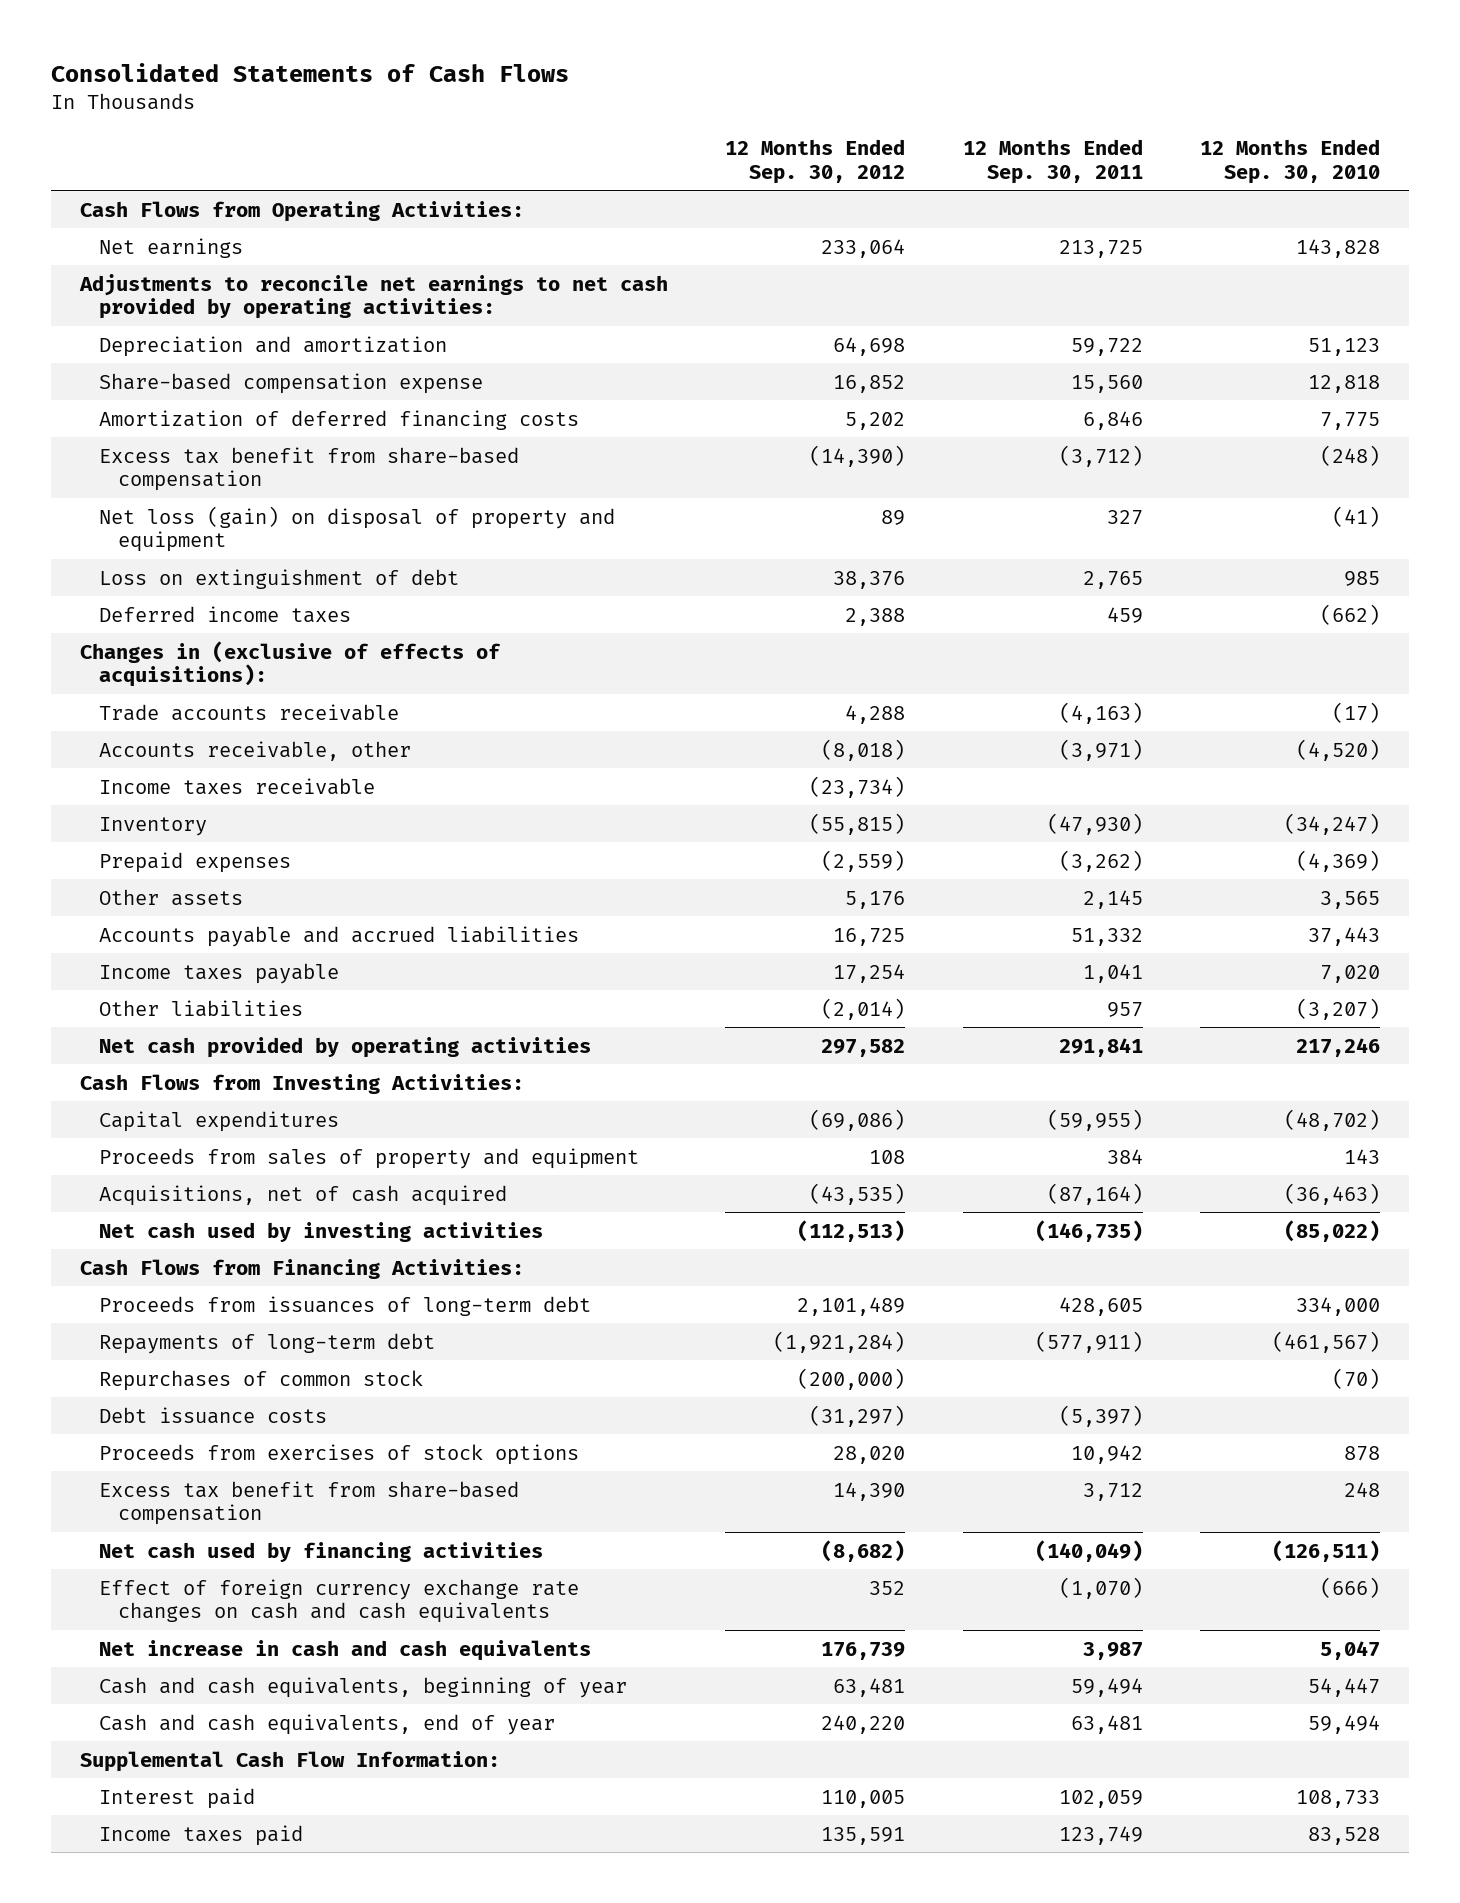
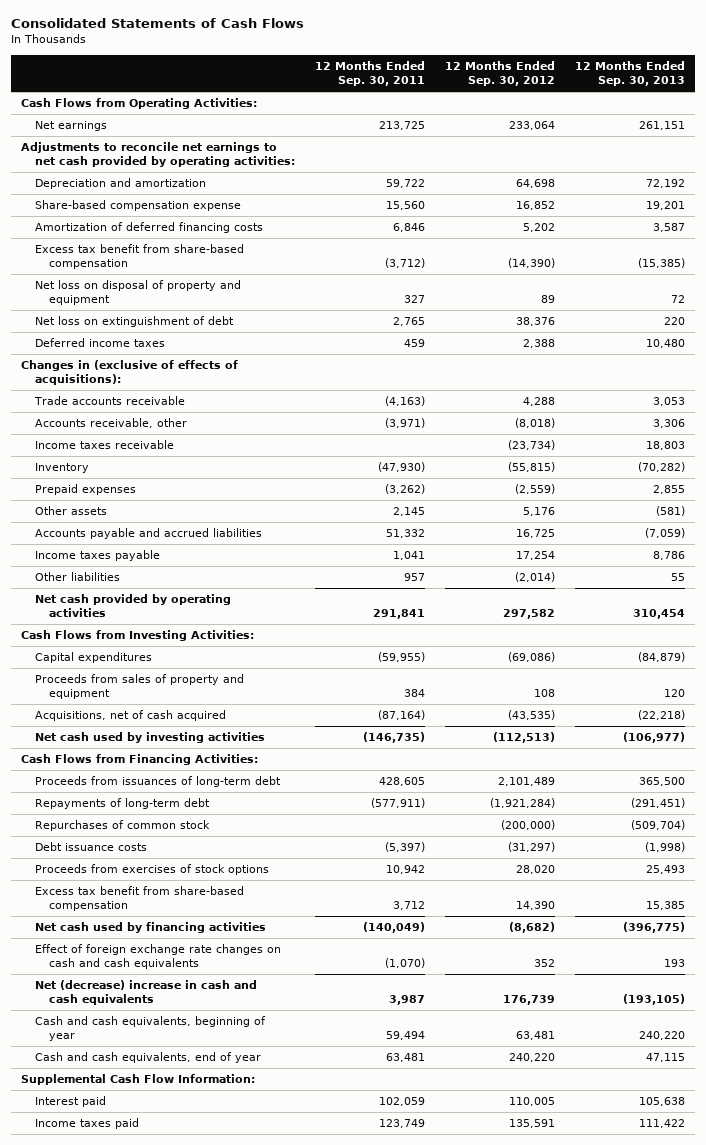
[1199,139,1380,184] 12 Months Ended Sep. 30, 2010 -> none
none -> [575,60,686,87] 12 Months Ended Sep. 30, 2013
[98,505,615,553] Net loss (gain) on disposal of property and equipment -> [35,280,242,306] Net loss on disposal of property and equipment
[98,568,459,589] Loss on extinguishment of debt -> [35,316,235,328] Net loss on extinguishment of debt
[98,1578,579,1624] Effect of foreign currency exchange rate changes on cash and cash equivalents -> [35,944,282,970] Effect of foreign exchange rate changes on cash and cash equivalents
[98,1639,591,1661] Net increase in cash and cash equivalents -> [35,980,258,1006] Net (decrease) increase in cash and cash equivalents

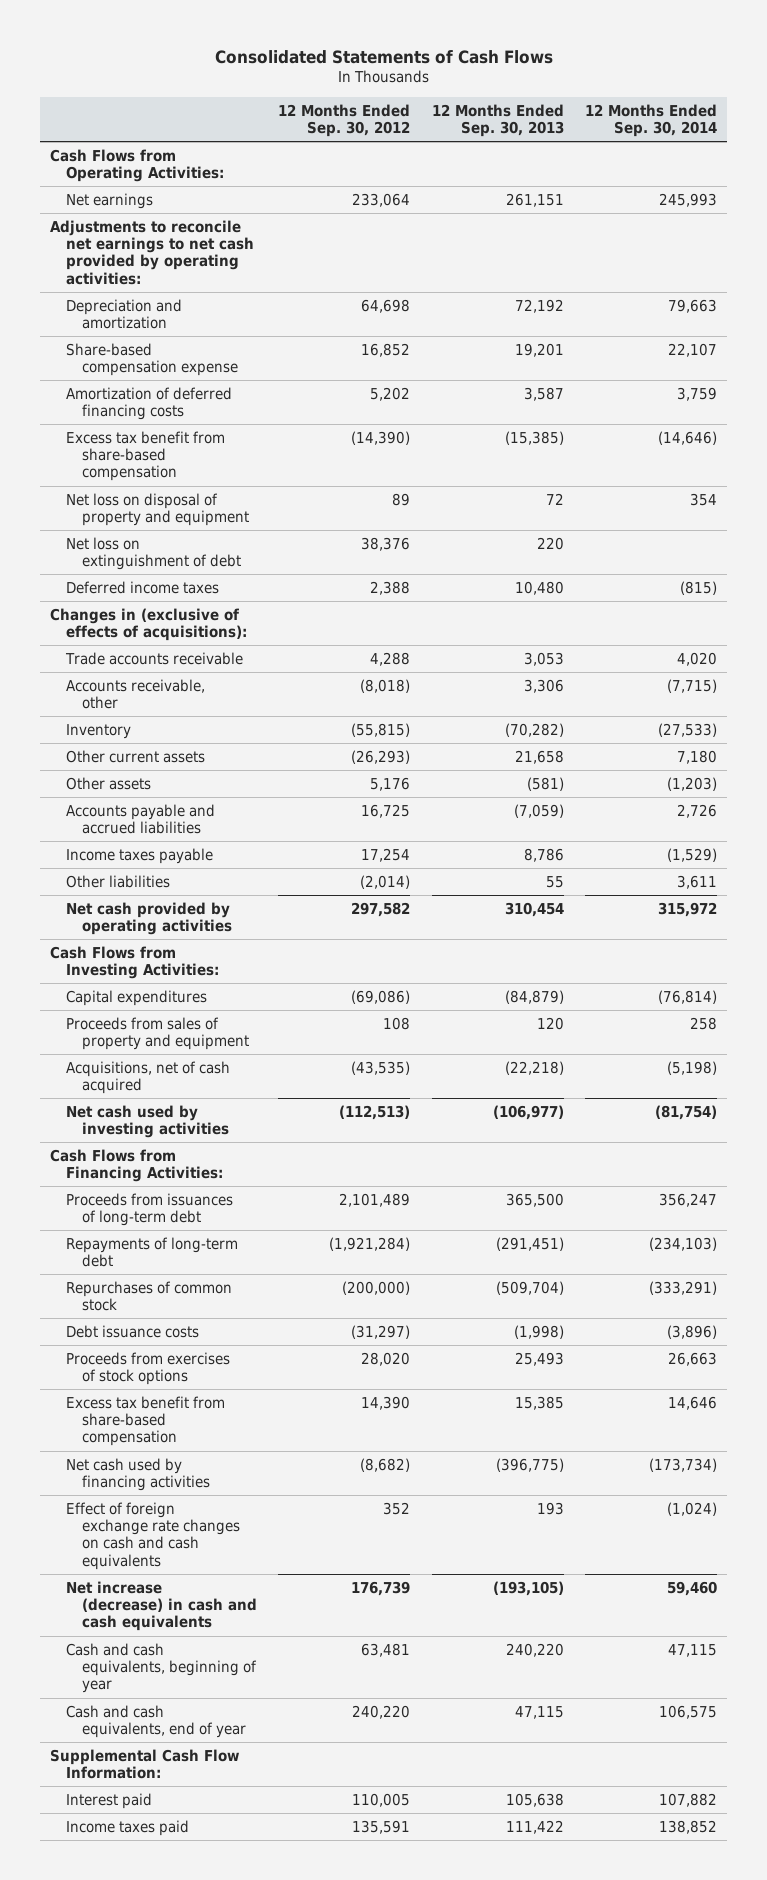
[315,60,426,87] 12 Months Ended Sep. 30, 2011 -> none
none -> [584,103,717,138] 12 Months Ended Sep. 30, 2014
[35,440,175,450] Income taxes receivable -> none
[35,484,137,496] Prepaid expenses -> none
none -> [66,749,206,763] Other current assets
[35,980,258,1006] Net (decrease) increase in cash and cash equivalents -> [66,1580,258,1632] Net increase (decrease) in cash and cash equivalents

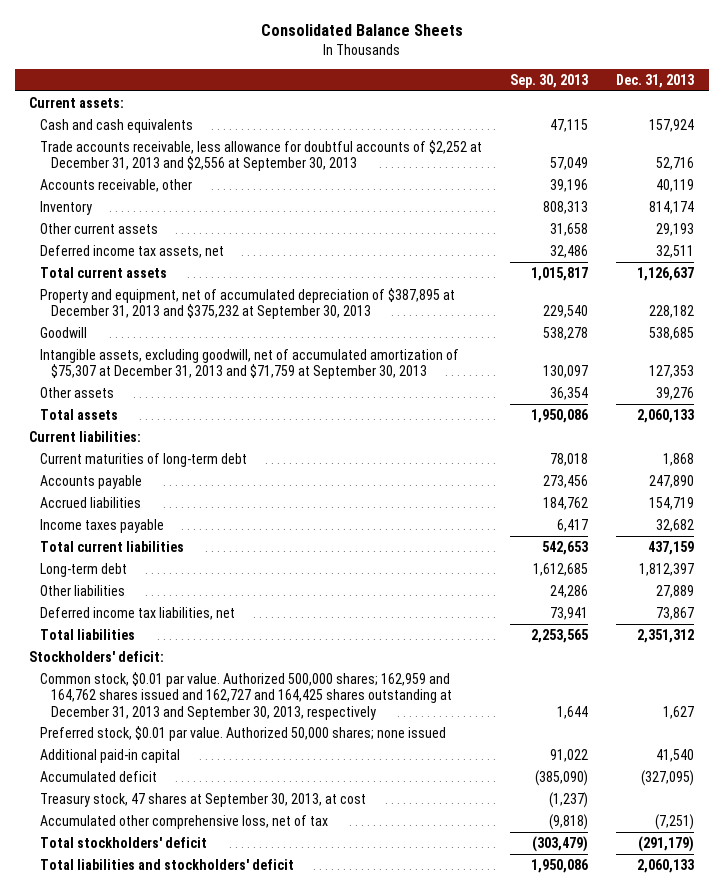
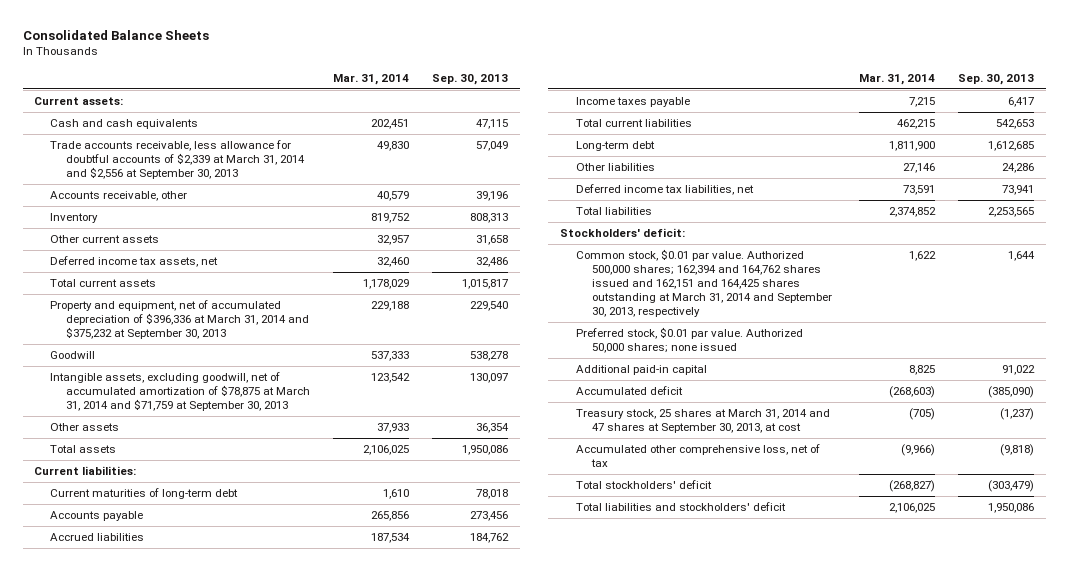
[616,73,695,88] Dec. 31, 2013 -> none
none -> [333,73,410,85] Mar. 31, 2014
[39,139,482,172] Trade accounts receivable, less allowance for doubtful accounts of $2,252 at December 31, 2013 and $2,556 at September 30, 2013 -> [49,140,305,180] Trade accounts receivable, less allowance for doubtful accounts of $2,339 at March 31, 2014 and $2,556 at September 30, 2013
[39,287,455,320] Property and equipment, net of accumulated depreciation of $387,895 at December 31, 2013 and $375,232 at September 30, 2013 -> [49,300,309,340] Property and equipment, net of accumulated depreciation of $396,336 at March 31, 2014 and $375,232 at September 30, 2013
[39,348,459,380] Intangible assets, excluding goodwill, net of accumulated amortization of $75,307 at December 31, 2013 and $71,759 at September 30, 2013 -> [49,372,310,412] Intangible assets, excluding goodwill, net of accumulated amortization of $78,875 at March 31, 2014 and $71,759 at September 30, 2013
[39,671,452,720] Common stock, $0.01 par value. Authorized 500,000 shares; 162,959 and 164,762 shares issued and 162,727 and 164,425 shares outstanding at December 31, 2013 and September 30, 2013, respectively -> [575,249,832,318] Common stock, $0.01 par value. Authorized 500,000 shares; 162,394 and 164,762 shares issued and 162,151 and 164,425 shares outstanding at March 31, 2014 and September 30, 2013, respectively
[39,792,366,807] Treasury stock, 47 shares at September 30, 2013, at cost -> [575,409,830,434] Treasury stock, 25 shares at March 31, 2014 and 47 shares at September 30, 2013, at cost

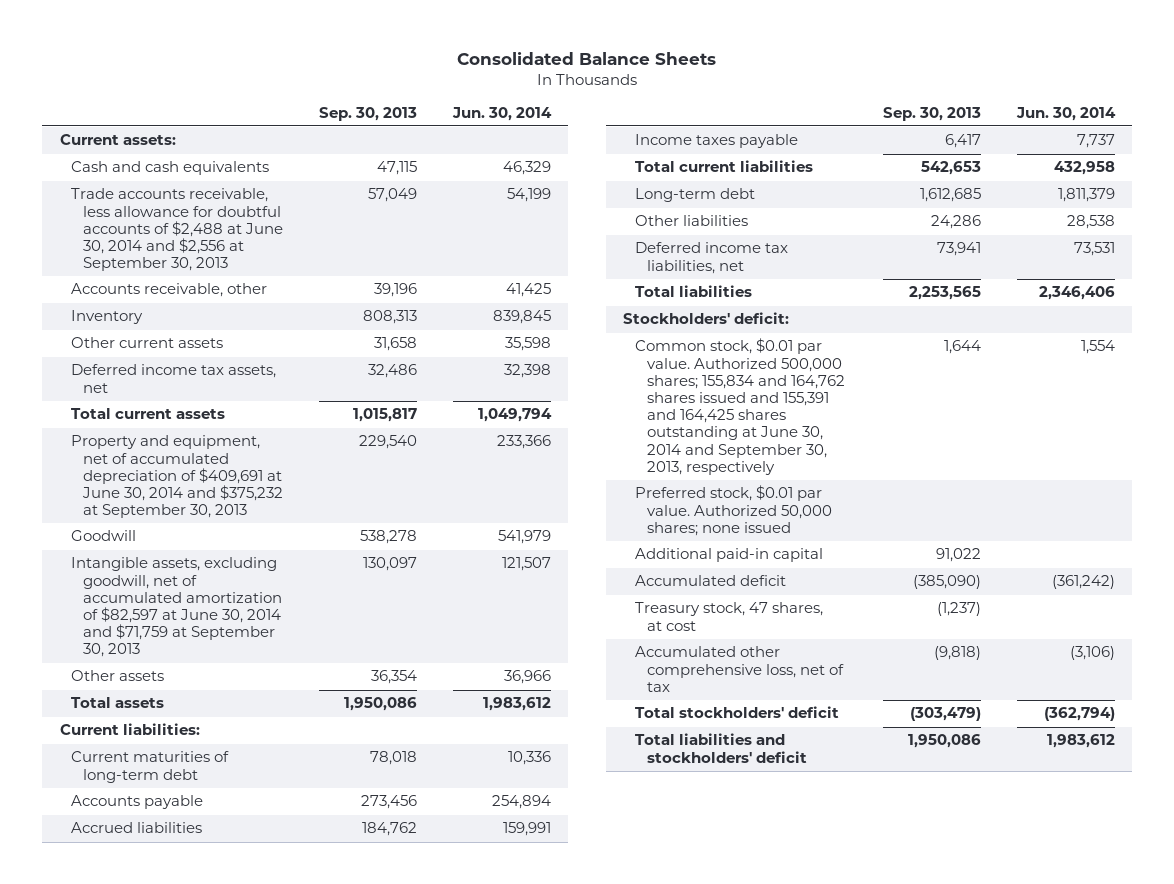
[333,73,410,85] Mar. 31, 2014 -> none
none -> [451,106,552,121] Jun. 30, 2014
[49,140,305,180] Trade accounts receivable, less allowance for doubtful accounts of $2,339 at March 31, 2014 and $2,556 at September 30, 2013 -> [71,188,283,272] Trade accounts receivable, less allowance for doubtful accounts of $2,488 at June 30, 2014 and $2,556 at September 30, 2013
[49,300,309,340] Property and equipment, net of accumulated depreciation of $396,336 at March 31, 2014 and $375,232 at September 30, 2013 -> [71,435,283,519] Property and equipment, net of accumulated depreciation of $409,691 at June 30, 2014 and $375,232 at September 30, 2013
[49,372,310,412] Intangible assets, excluding goodwill, net of accumulated amortization of $78,875 at March 31, 2014 and $71,759 at September 30, 2013 -> [71,557,282,658] Intangible assets, excluding goodwill, net of accumulated amortization of $82,597 at June 30, 2014 and $71,759 at September 30, 2013
[575,249,832,318] Common stock, $0.01 par value. Authorized 500,000 shares; 162,394 and 164,762 shares issued and 162,151 and 164,425 shares outstanding at March 31, 2014 and September 30, 2013, respectively -> [635,338,845,475] Common stock, $0.01 par value. Authorized 500,000 shares; 155,834 and 164,762 shares issued and 155,391 and 164,425 shares outstanding at June 30, 2014 and September 30, 2013, respectively
[575,409,830,434] Treasury stock, 25 shares at March 31, 2014 and 47 shares at September 30, 2013, at cost -> [635,602,824,631] Treasury stock, 47 shares, at cost

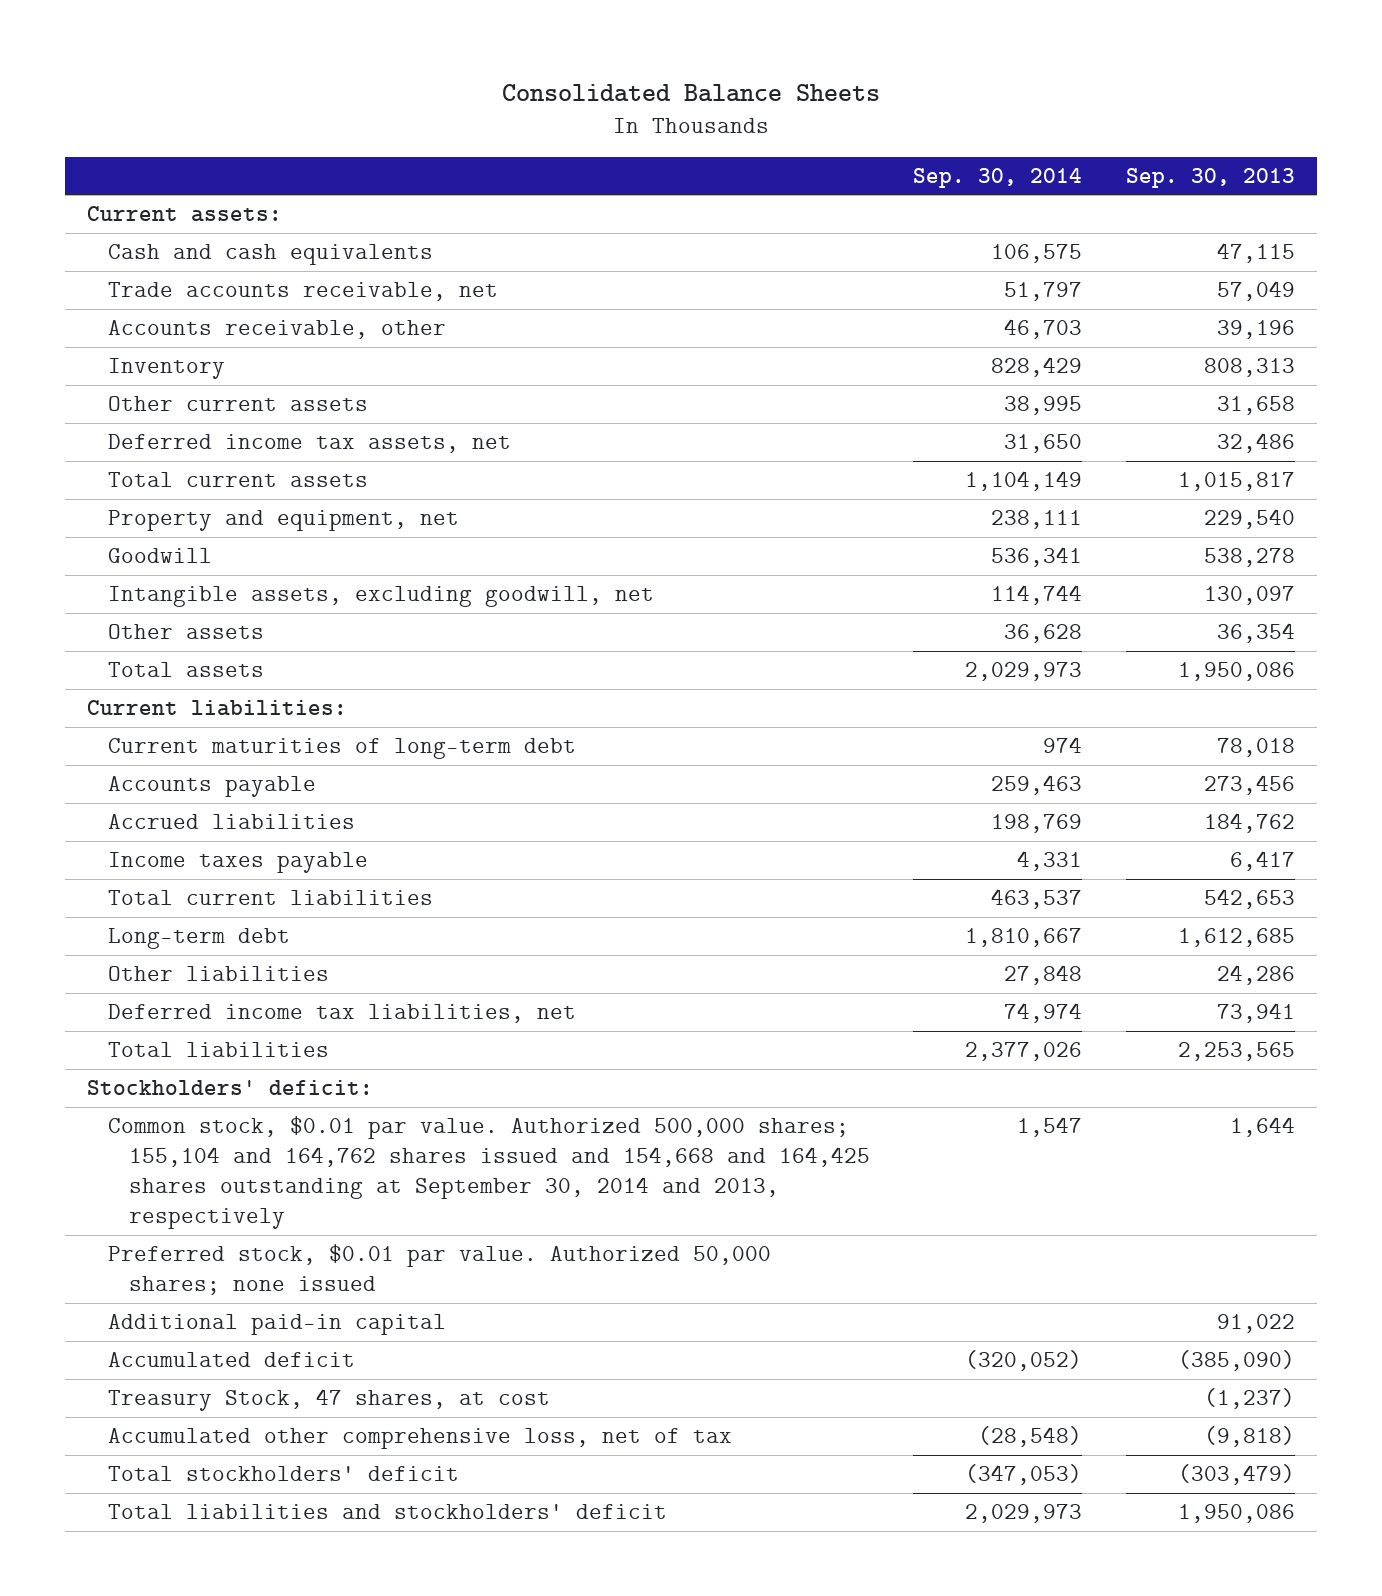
[451,106,552,121] Jun. 30, 2014 -> none
none -> [913,167,1083,188] Sep. 30, 2014
[71,188,283,272] Trade accounts receivable, less allowance for doubtful accounts of $2,488 at June 30, 2014 and $2,556 at September 30, 2013 -> [107,281,498,301] Trade accounts receivable, net
[71,435,283,519] Property and equipment, net of accumulated depreciation of $409,691 at June 30, 2014 and $375,232 at September 30, 2013 -> [107,509,459,531] Property and equipment, net
[71,557,282,658] Intangible assets, excluding goodwill, net of accumulated amortization of $82,597 at June 30, 2014 and $71,759 at September 30, 2013 -> [107,585,654,607] Intangible assets, excluding goodwill, net
[635,338,845,475] Common stock, $0.01 par value. Authorized 500,000 shares; 155,834 and 164,762 shares issued and 155,391 and 164,425 shares outstanding at June 30, 2014 and September 30, 2013, respectively -> [107,1115,870,1230] Common stock, $0.01 par value. Authorized 500,000 shares; 155,104 and 164,762 shares issued and 154,668 and 164,425 shares outstanding at September 30, 2014 and 2013, respectively
[635,602,824,631] Treasury stock, 47 shares, at cost -> [107,1388,550,1411] Treasury Stock, 47 shares, at cost

